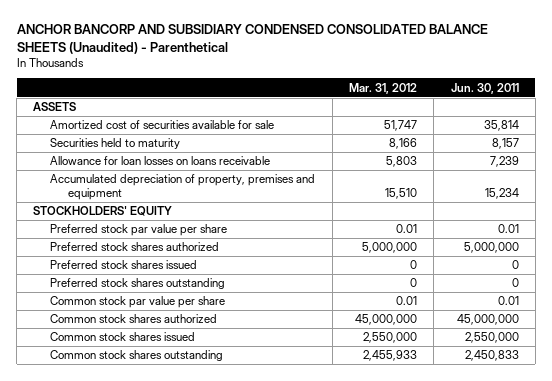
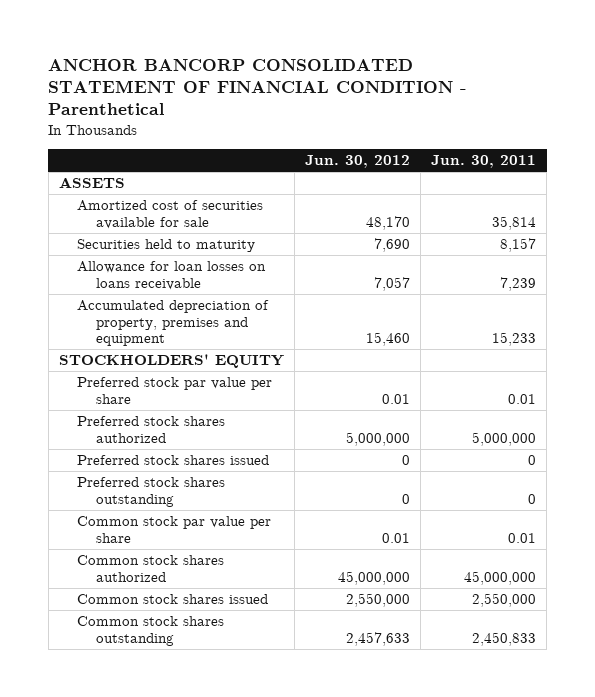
[16,24,488,54] ANCHOR BANCORP AND SUBSIDIARY CONDENSED CONSOLIDATED BALANCE SHEETS (Unaudited) - Parenthetical -> [48,58,468,116] ANCHOR BANCORP CONSOLIDATED STATEMENT OF FINANCIAL CONDITION - Parenthetical
[349,82,418,94] Mar. 31, 2012 -> none
none -> [304,155,410,169] Jun. 30, 2012
[484,187,519,199] 15,234 -> [492,332,537,347] 15,233

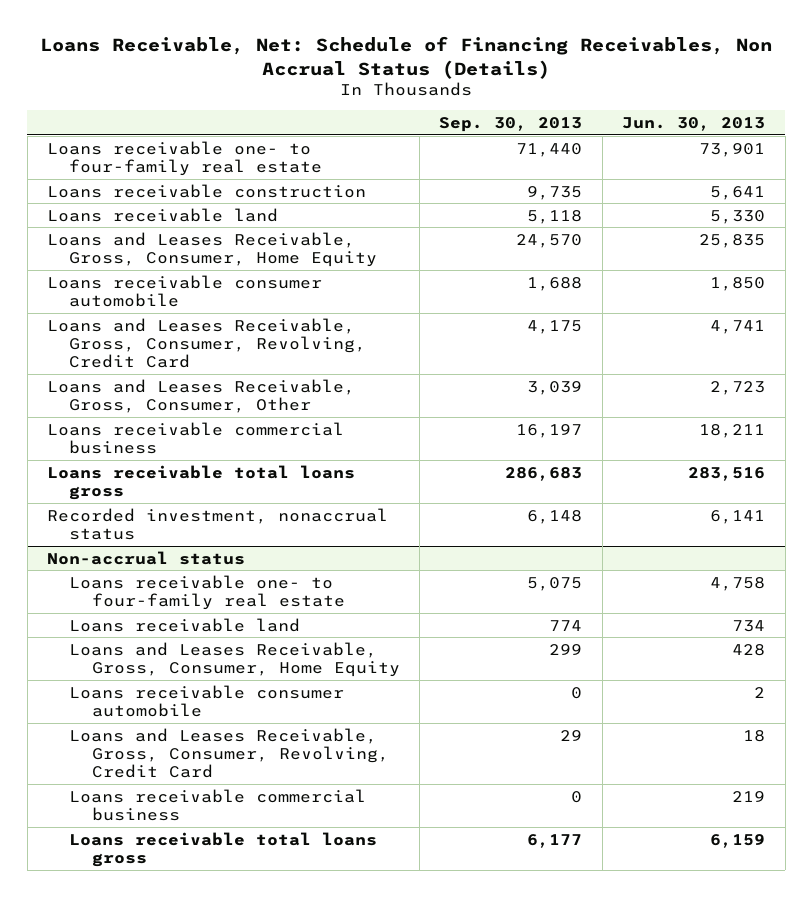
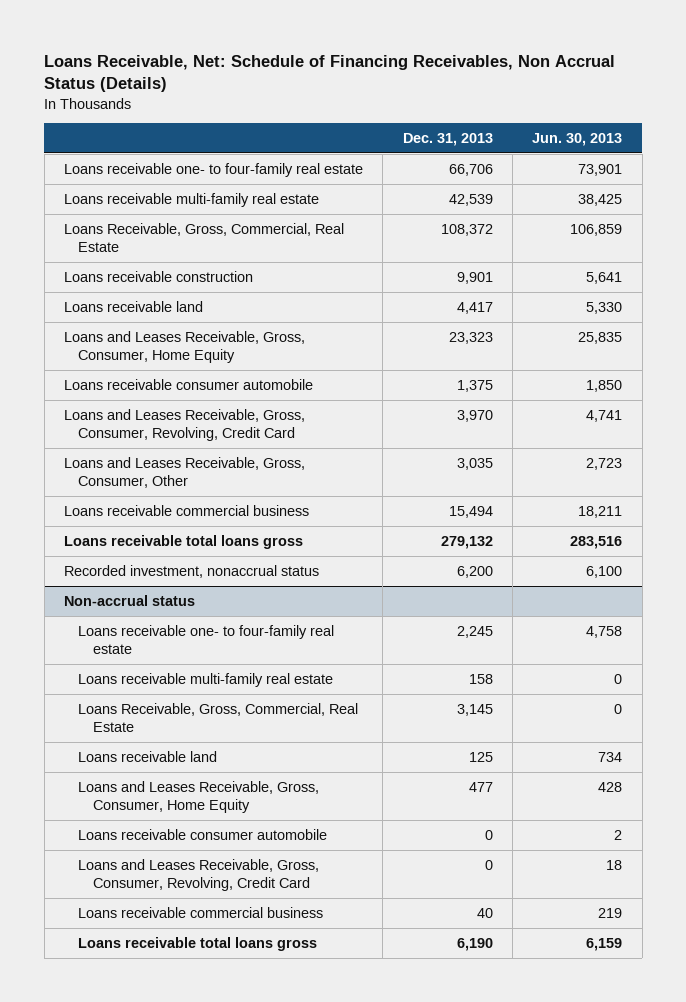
[439,117,583,133] Sep. 30, 2013 -> none
none -> [402,132,493,146] Dec. 31, 2013
none -> [64,192,320,207] Loans receivable multi-family real estate
none -> [64,222,345,253] Loans Receivable, Gross, Commercial, Real Estate
[710,509,766,524] 6,141 -> [586,565,623,578] 6,100
none -> [78,672,334,687] Loans receivable multi-family real estate
none -> [78,702,359,733] Loans Receivable, Gross, Commercial, Real Estate

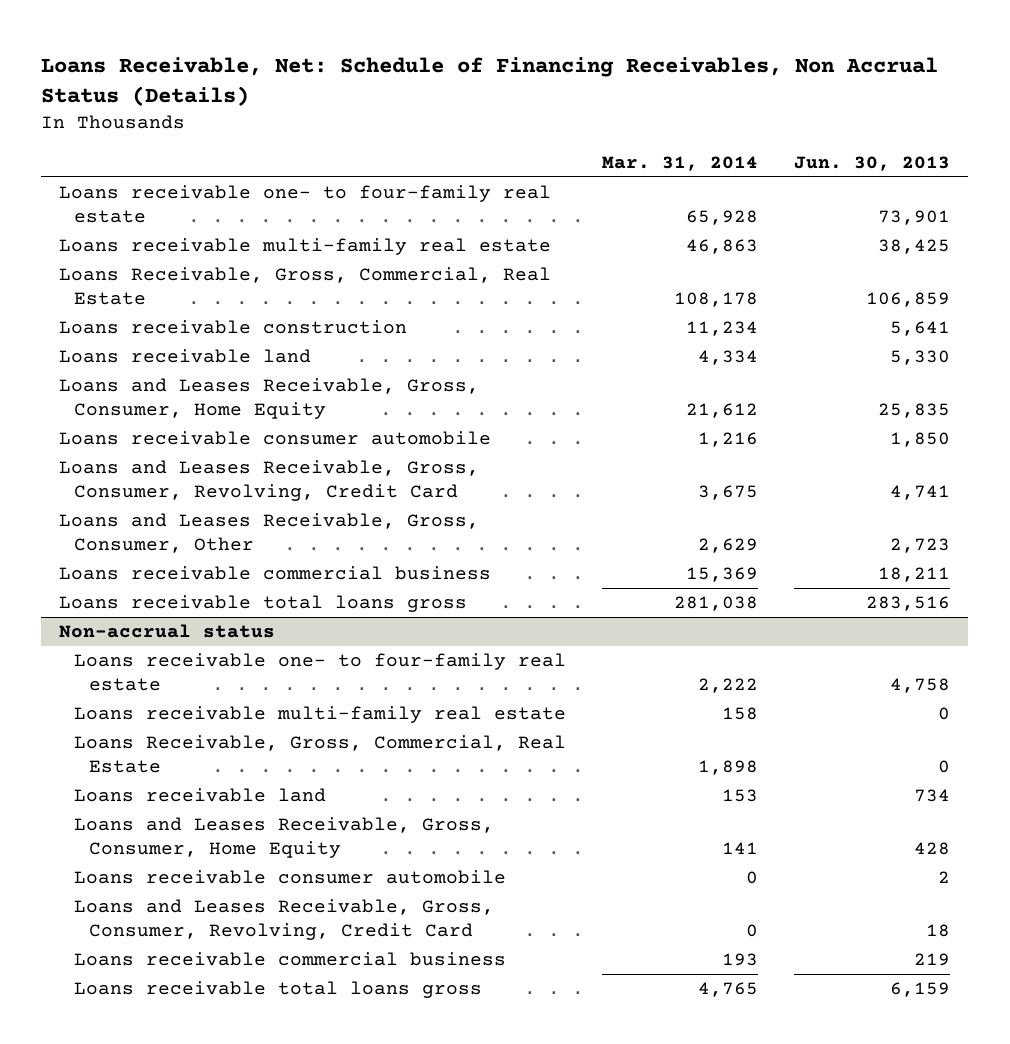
[402,132,493,146] Dec. 31, 2013 -> none
none -> [602,155,759,171] Mar. 31, 2014
[64,564,320,578] Recorded investment, nonaccrual status -> none

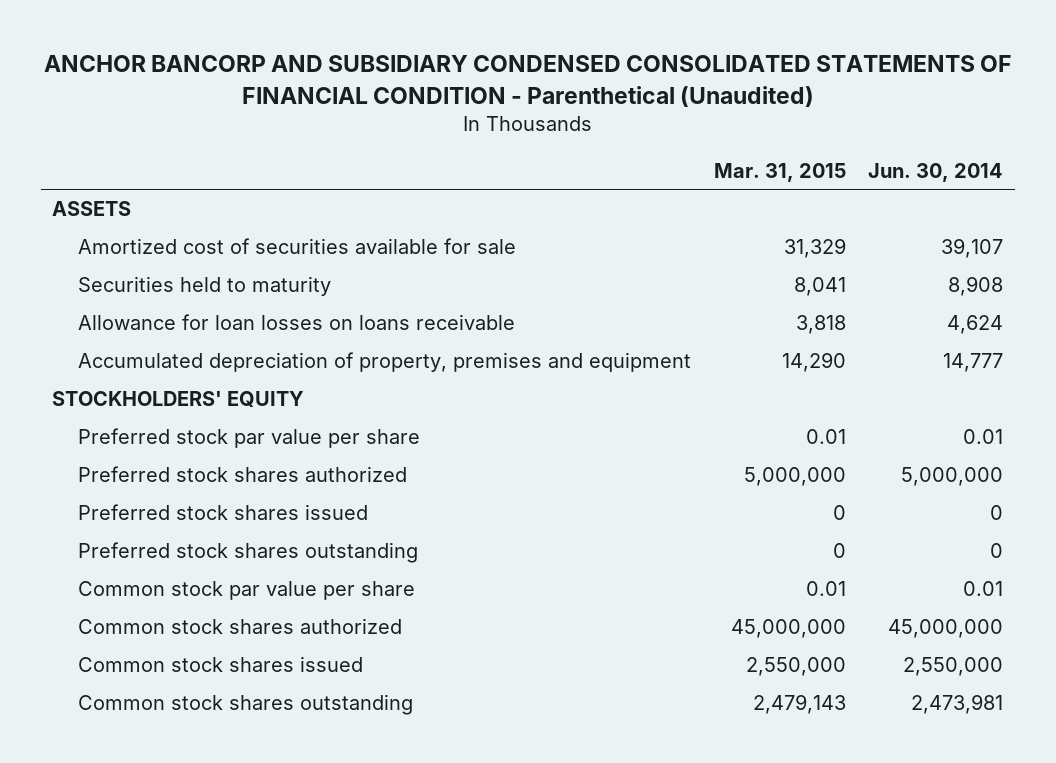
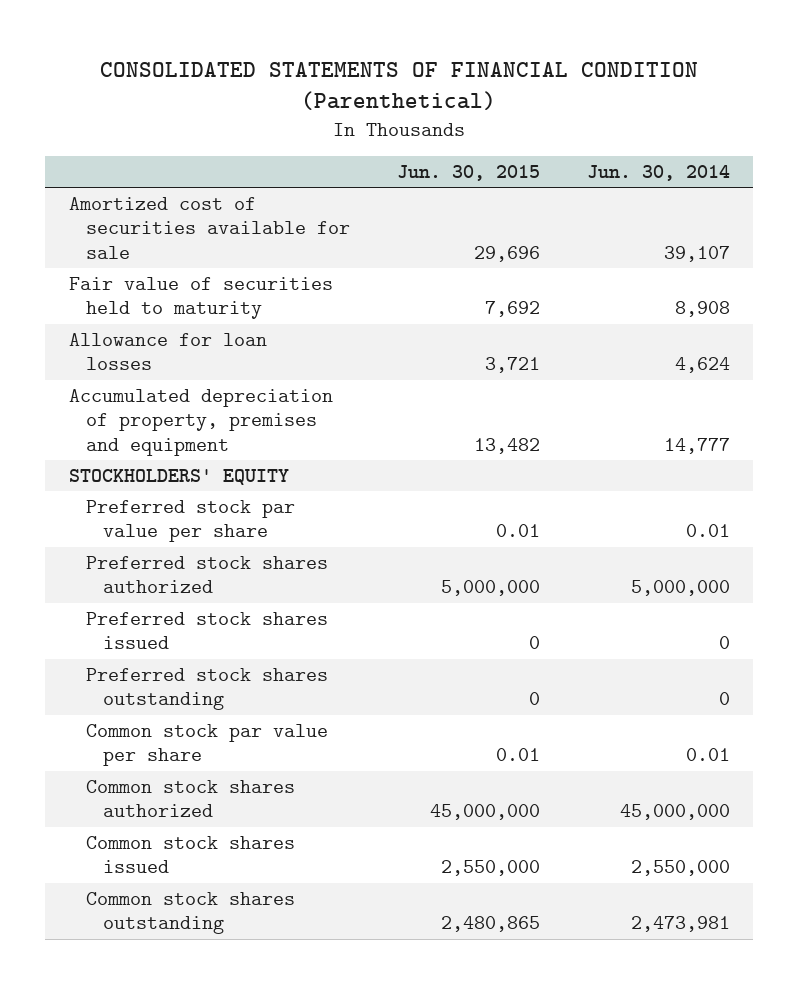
[43,55,1012,107] ANCHOR BANCORP AND SUBSIDIARY CONDENSED CONSOLIDATED STATEMENTS OF FINANCIAL CONDITION - Parenthetical (Unaudited) -> [100,61,699,111] CONSOLIDATED STATEMENTS OF FINANCIAL CONDITION (Parenthetical)
[713,162,846,182] Mar. 31, 2015 -> none
none -> [396,164,540,181] Jun. 30, 2015
[52,201,132,217] ASSETS -> none
[77,276,331,297] Securities held to maturity -> [68,276,333,320] Fair value of securities held to maturity
[77,314,515,331] Allowance for loan losses on loans receivable -> [68,332,267,371] Allowance for loan losses

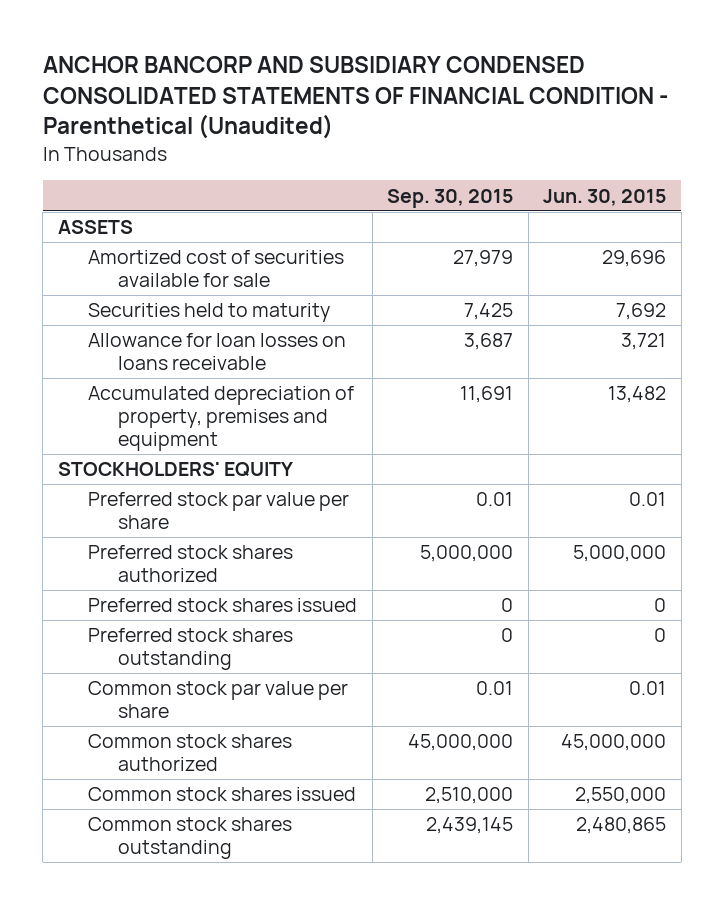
[100,61,699,111] CONSOLIDATED STATEMENTS OF FINANCIAL CONDITION (Parenthetical) -> [42,56,668,140] ANCHOR BANCORP AND SUBSIDIARY CONDENSED CONSOLIDATED STATEMENTS OF FINANCIAL CONDITION - Parenthetical (Unaudited)
[586,164,730,181] Jun. 30, 2014 -> none
none -> [387,188,514,208] Sep. 30, 2015
none -> [58,220,134,235] ASSETS
[68,276,333,320] Fair value of securities held to maturity -> [87,303,330,323] Securities held to maturity
[68,332,267,371] Allowance for loan losses -> [87,333,346,371] Allowance for loan losses on loans receivable

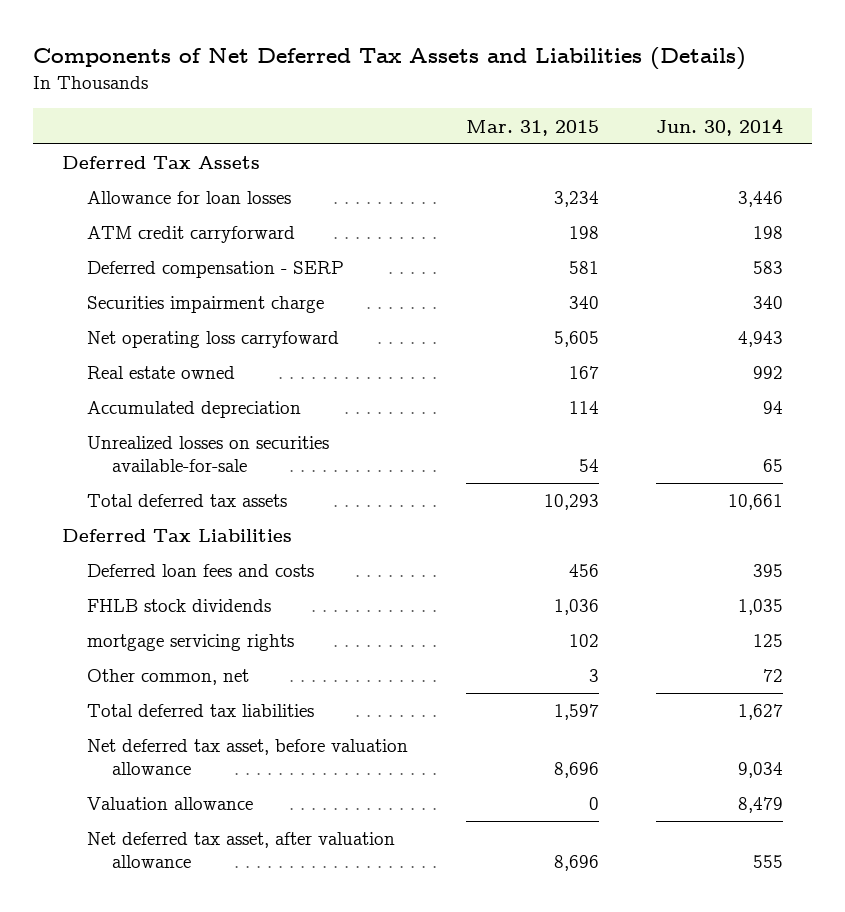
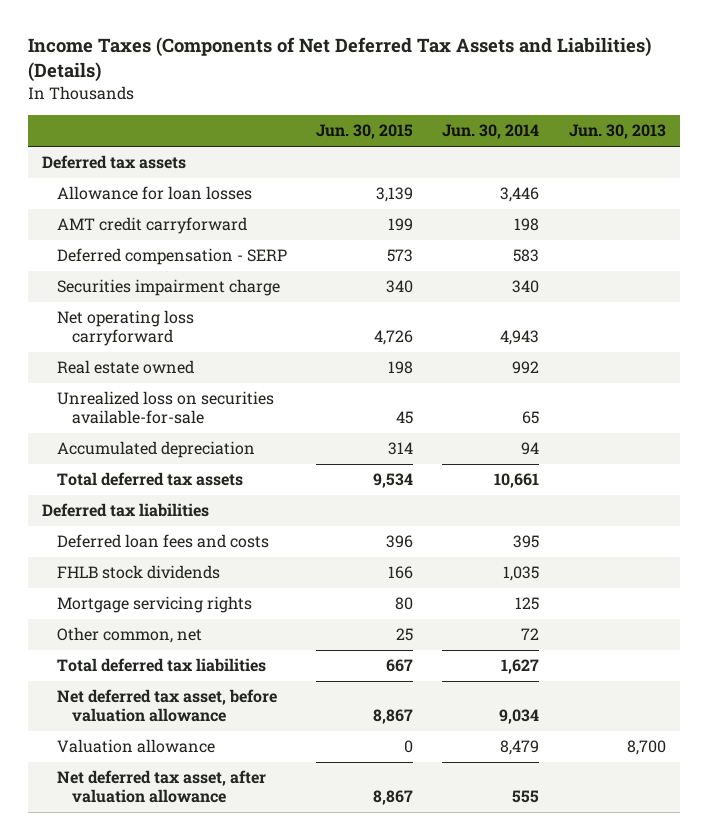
[33,47,747,71] Components of Net Deferred Tax Assets and Liabilities (Details) -> [27,37,651,83] Income Taxes (Components of Net Deferred Tax Assets and Liabilities) (Details)
[465,119,599,136] Mar. 31, 2015 -> none
none -> [316,123,414,139] Jun. 30, 2015
none -> [568,123,666,139] Jun. 30, 2013
[62,156,261,170] Deferred Tax Assets -> [42,155,187,170] Deferred tax assets
[87,226,296,244] ATM credit carryforward -> [57,217,248,235] AMT credit carryforward
[87,331,340,349] Net operating loss carryfoward -> [57,310,195,347] Net operating loss carryforward
none -> [57,391,275,425] Unrealized loss on securities available-for-sale
[87,436,330,472] Unrealized losses on securities available-for-sale -> none
[62,529,293,543] Deferred Tax Liabilities -> [42,503,210,518] Deferred tax liabilities
[87,634,295,652] mortgage servicing rights -> [57,596,253,614] Mortgage servicing rights

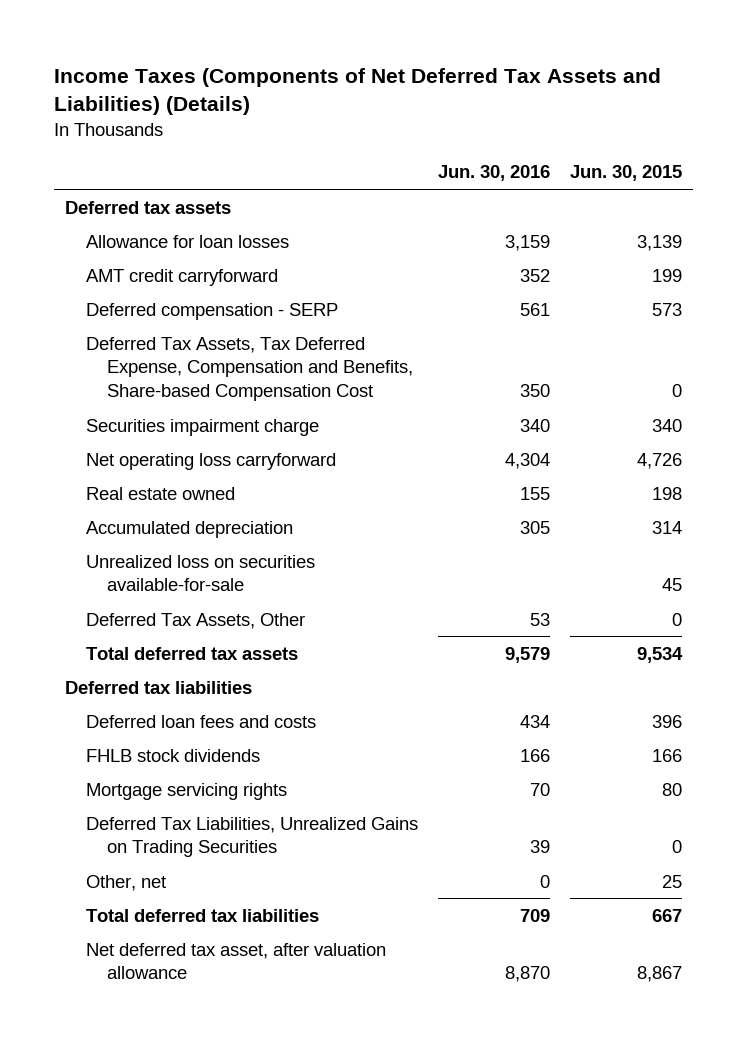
[442,123,540,139] Jun. 30, 2014 -> none
[568,123,666,139] Jun. 30, 2013 -> none
none -> [437,165,550,182] Jun. 30, 2016
none -> [85,336,413,401] Deferred Tax Assets, Tax Deferred Expense, Compensation and Benefits, Share-based Compensation Cost
[57,391,275,425] Unrealized loss on securities available-for-sale -> [85,554,315,592] Unrealized loss on securities available-for-sale
none -> [85,612,305,629] Deferred Tax Assets, Other
none -> [85,816,418,858] Deferred Tax Liabilities, Unrealized Gains on Trading Securities
[57,627,203,644] Other common, net -> [85,874,166,891] Other, net
[57,689,278,723] Net deferred tax asset, before valuation allowance -> none
[57,739,216,754] Valuation allowance -> none

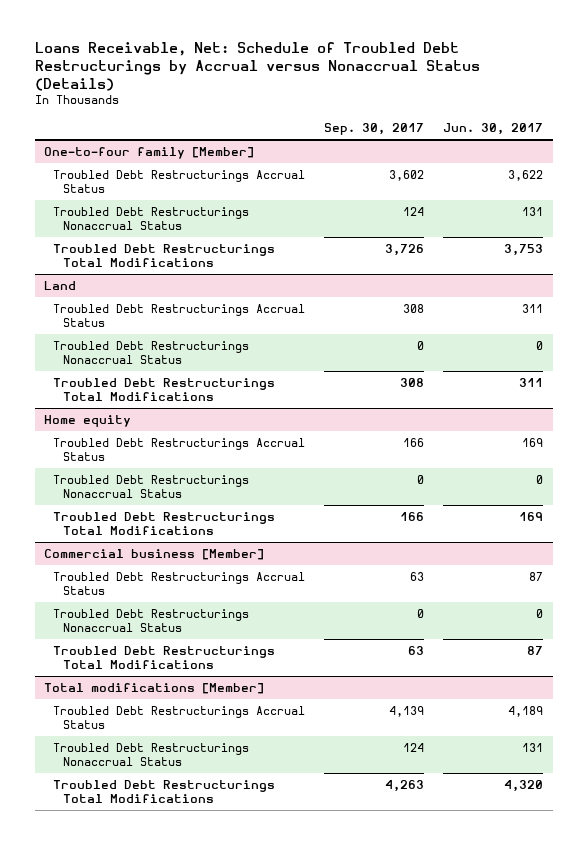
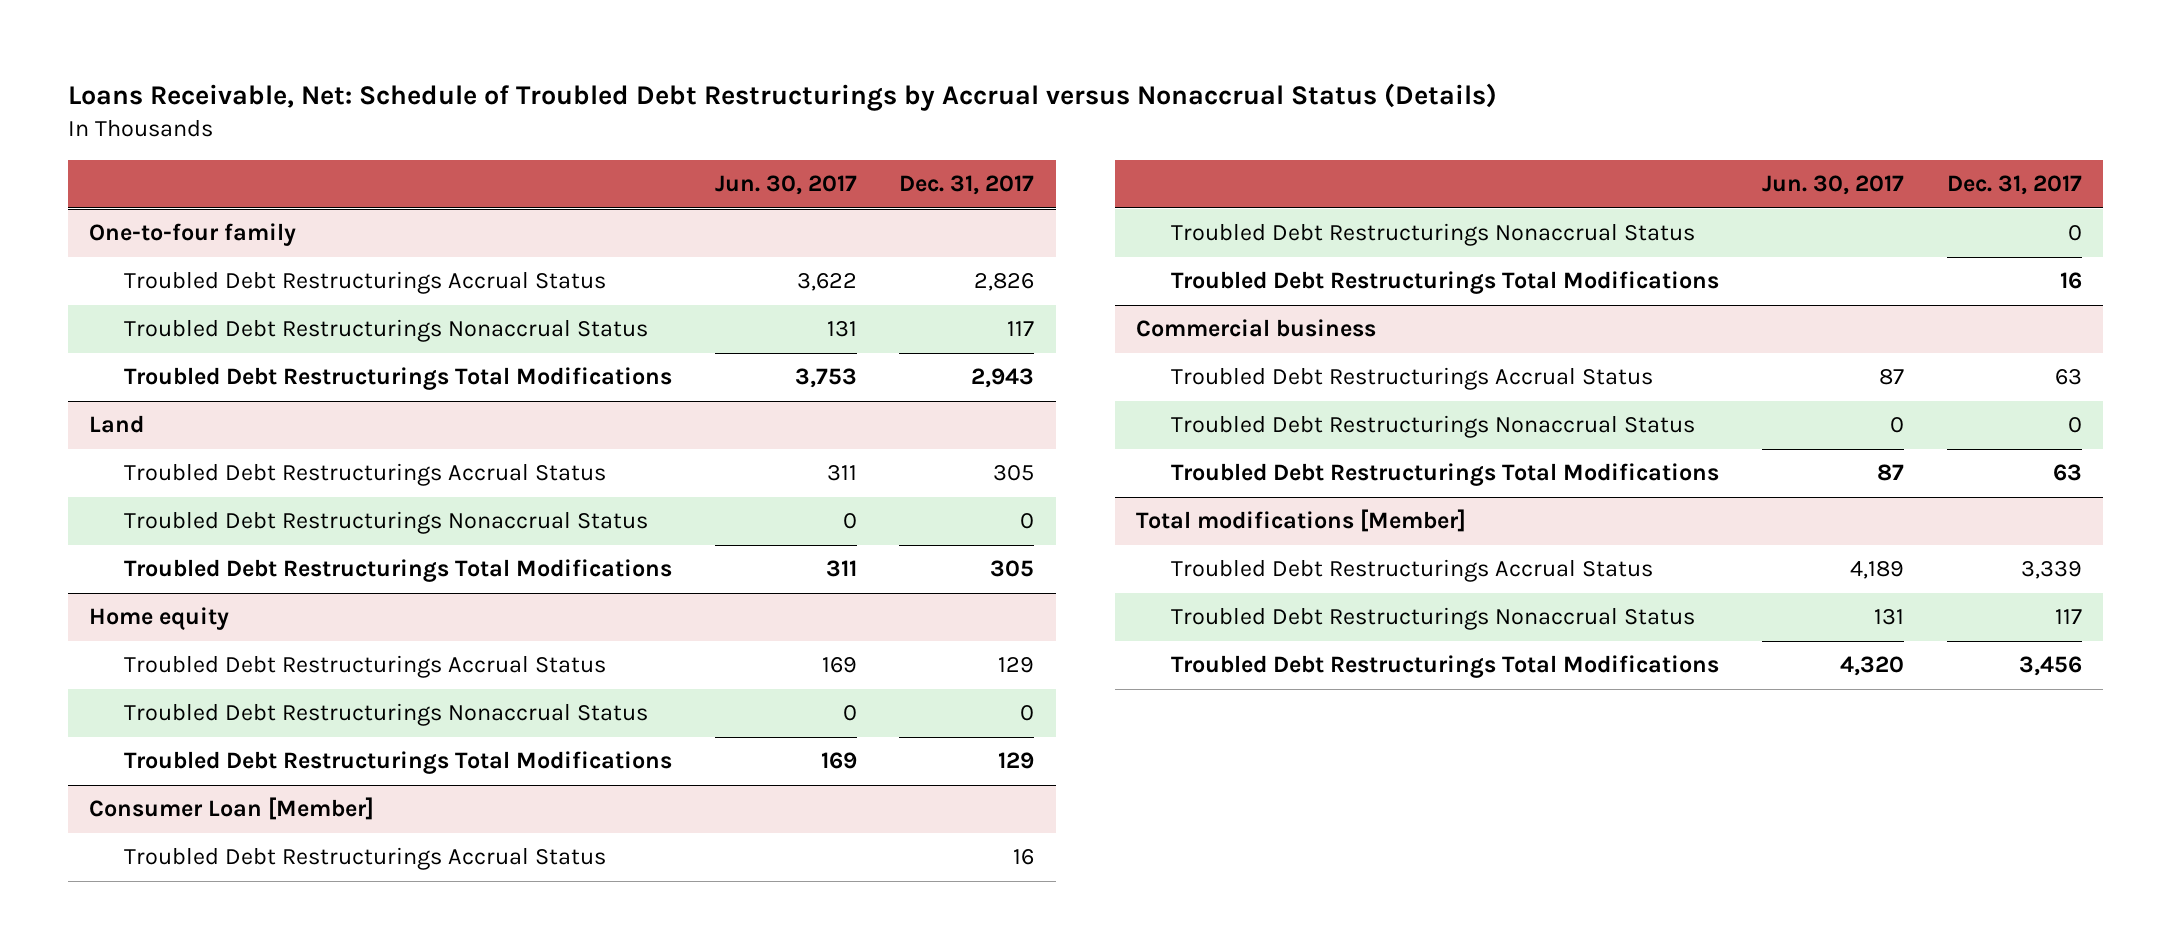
[324,123,425,136] Sep. 30, 2017 -> none
none -> [899,175,1035,196] Dec. 31, 2017
[44,146,255,159] One-to-four family [Member] -> [88,223,296,247] One-to-four family
none -> [88,797,374,821] Consumer Loan [Member]
none -> [123,847,606,871] Troubled Debt Restructurings Accrual Status
none -> [1170,223,1695,247] Troubled Debt Restructurings Nonaccrual Status
none -> [1170,271,1719,295] Troubled Debt Restructurings Total Modifications
[44,548,265,560] Commercial business [Member] -> [1136,319,1377,338] Commercial business

